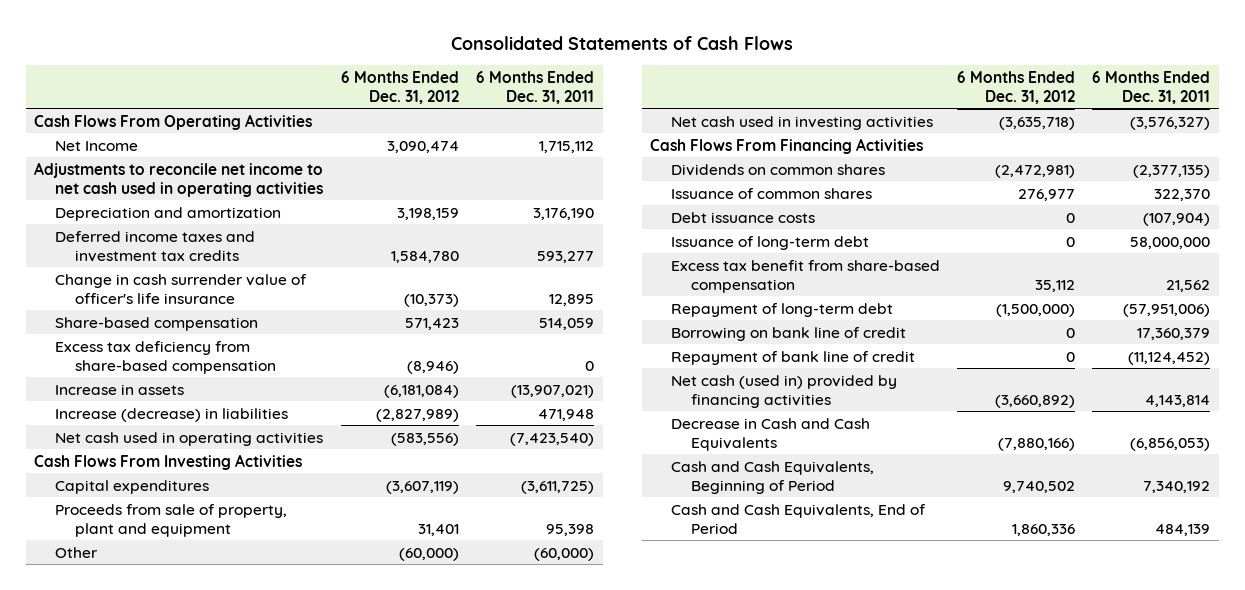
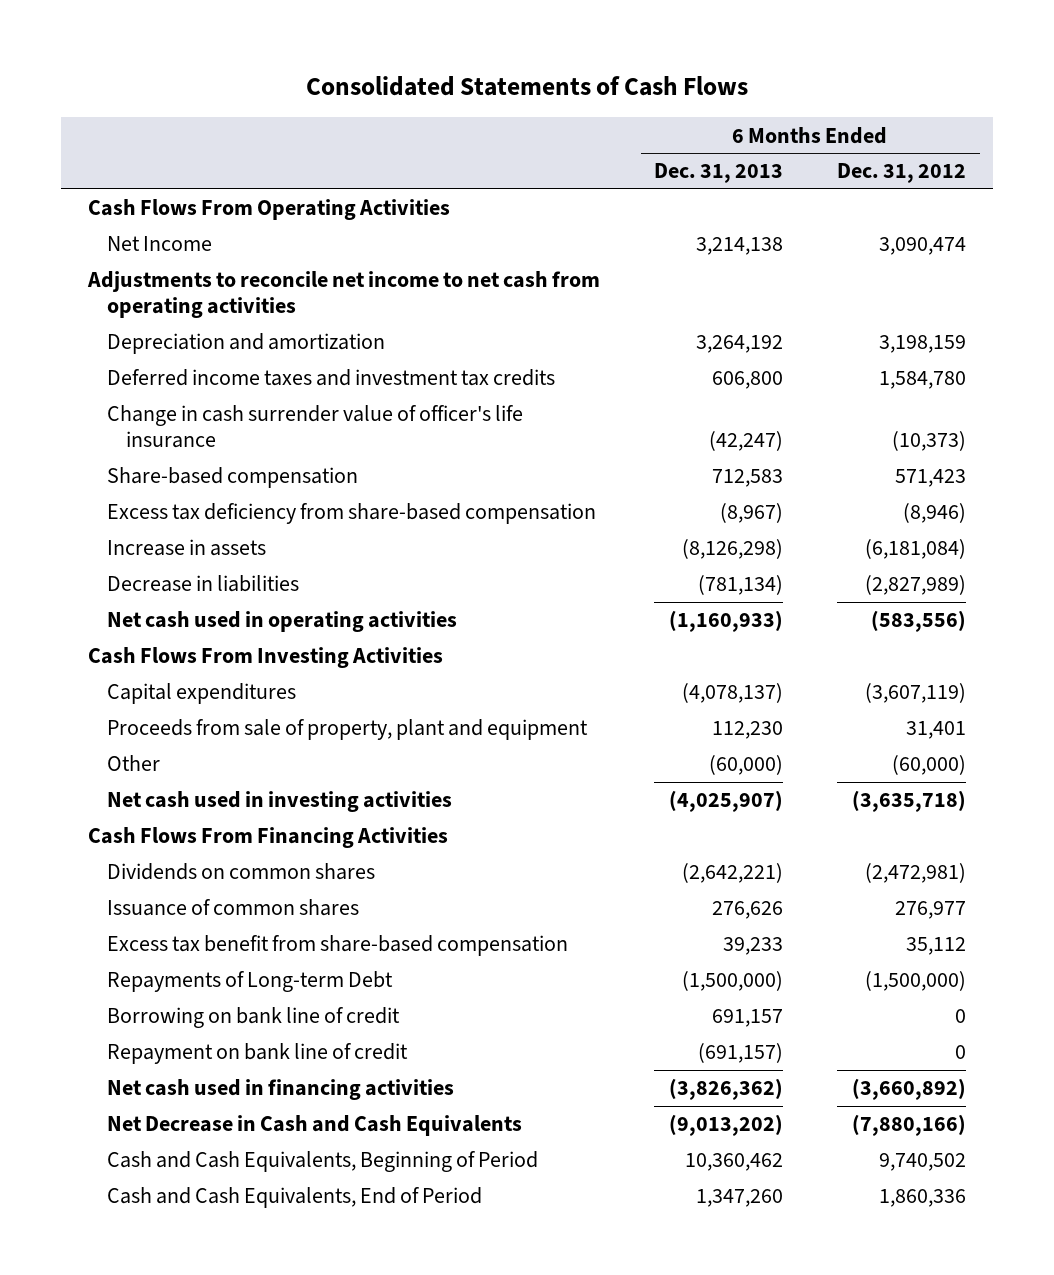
[476,70,595,104] 6 Months Ended Dec. 31, 2011 -> none
none -> [654,163,784,184] Dec. 31, 2013
[34,161,324,197] Adjustments to reconcile net income to net cash used in operating activities -> [87,271,601,318] Adjustments to reconcile net income to net cash from operating activities
[54,407,288,422] Increase (decrease) in liabilities -> [107,575,300,593] Decrease in liabilities
[670,211,815,223] Debt issuance costs -> none
[670,235,869,250] Issuance of long-term debt -> none
[670,302,893,317] Repayment of long-term debt -> [107,971,394,993] Repayments of Long-term Debt
[670,350,915,365] Repayment of bank line of credit -> [107,1043,409,1065] Repayment on bank line of credit
[670,374,897,408] Net cash (used in) provided by financing activities -> [107,1079,455,1101] Net cash used in financing activities
[670,417,870,451] Decrease in Cash and Cash Equivalents -> [107,1115,523,1137] Net Decrease in Cash and Cash Equivalents

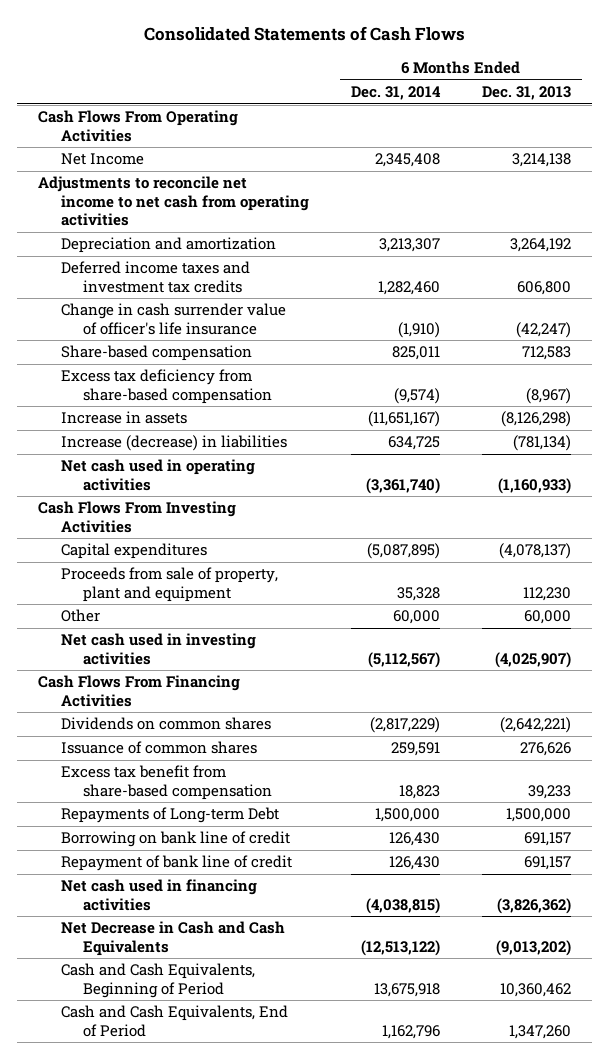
[837,163,967,184] Dec. 31, 2012 -> none
none -> [350,85,441,100] Dec. 31, 2014
[107,575,300,593] Decrease in liabilities -> [60,435,287,452] Increase (decrease) in liabilities
[709,755,784,776] (60,000) -> [524,610,572,625] 60,000
[682,971,784,992] (1,500,000) -> [506,808,572,823] 1,500,000
[107,1043,409,1065] Repayment on bank line of credit -> [60,855,292,872] Repayment of bank line of credit
[698,1043,784,1064] (691,157) -> [524,856,572,871] 691,157

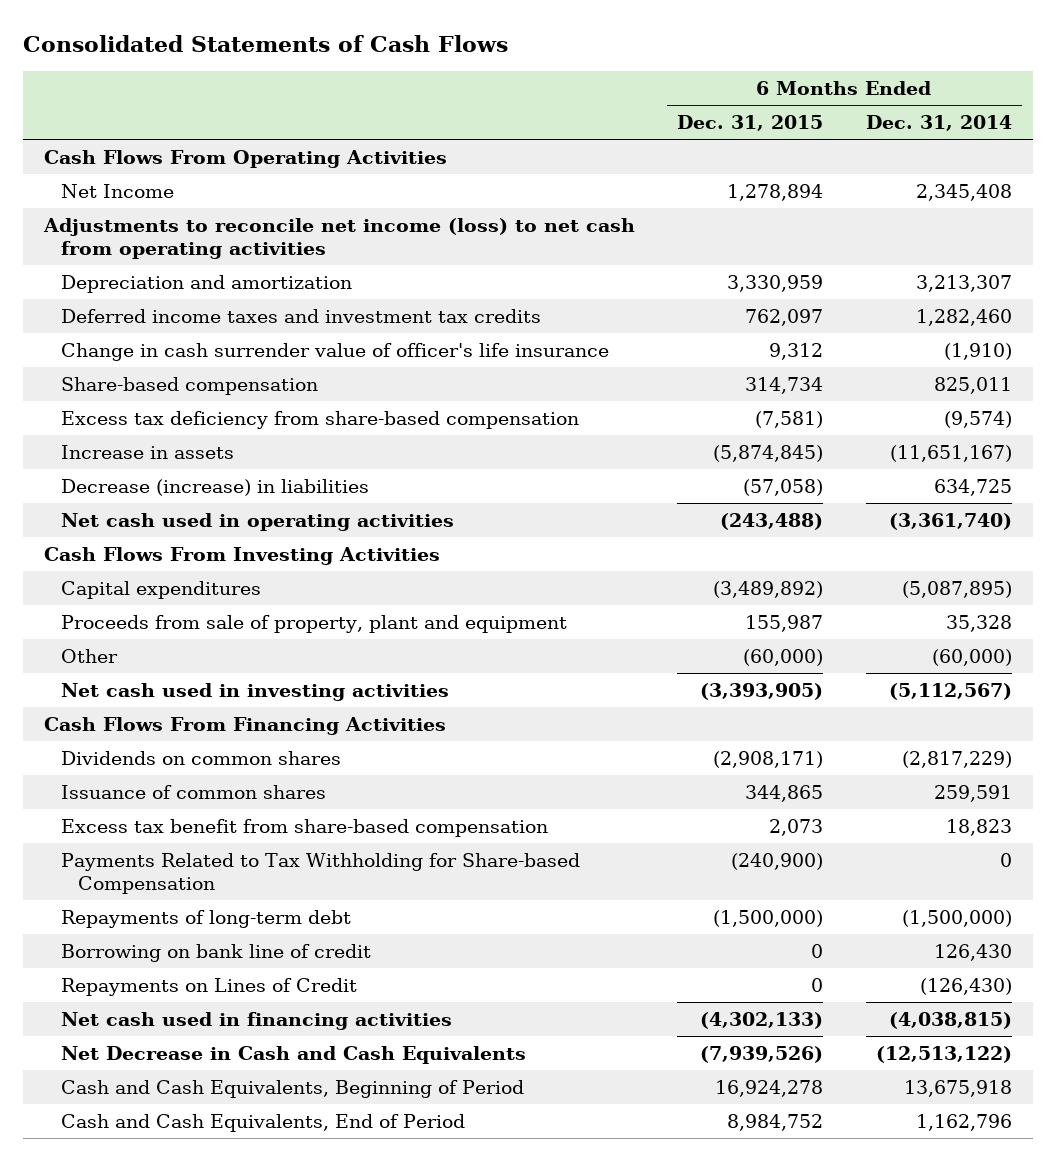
[482,85,572,100] Dec. 31, 2013 -> none
none -> [677,115,824,132] Dec. 31, 2015
[38,176,309,226] Adjustments to reconcile net income to net cash from operating activities -> [42,218,635,260] Adjustments to reconcile net income (loss) to net cash from operating activities
[60,435,287,452] Increase (decrease) in liabilities -> [60,479,369,497] Decrease (increase) in liabilities
[392,610,440,625] 60,000 -> [931,649,1012,667] (60,000)
none -> [60,853,580,895] Payments Related to Tax Withholding for Share-based Compensation
[60,807,279,824] Repayments of Long-term Debt -> [60,910,351,929] Repayments of long-term debt
[374,808,440,823] 1,500,000 -> [901,910,1012,928] (1,500,000)
[60,855,292,872] Repayment of bank line of credit -> [60,978,357,997] Repayments on Lines of Credit
[388,856,440,871] 126,430 -> [919,978,1012,996] (126,430)

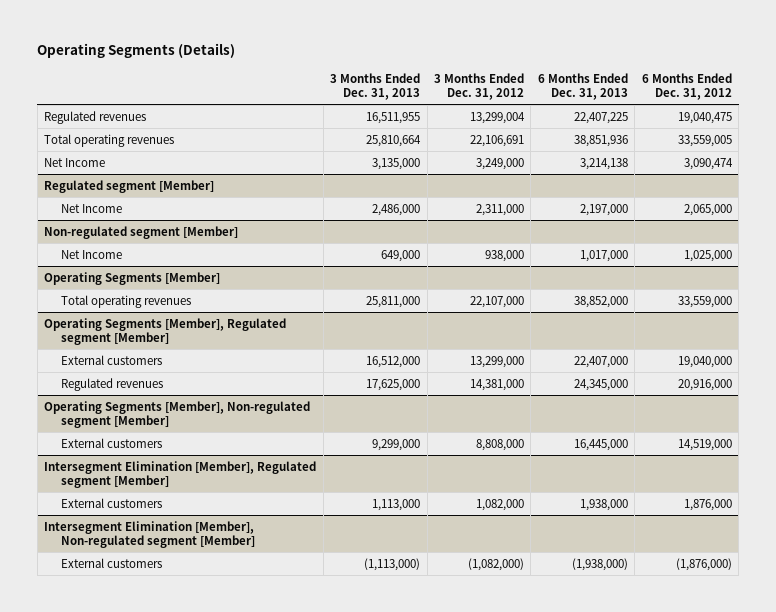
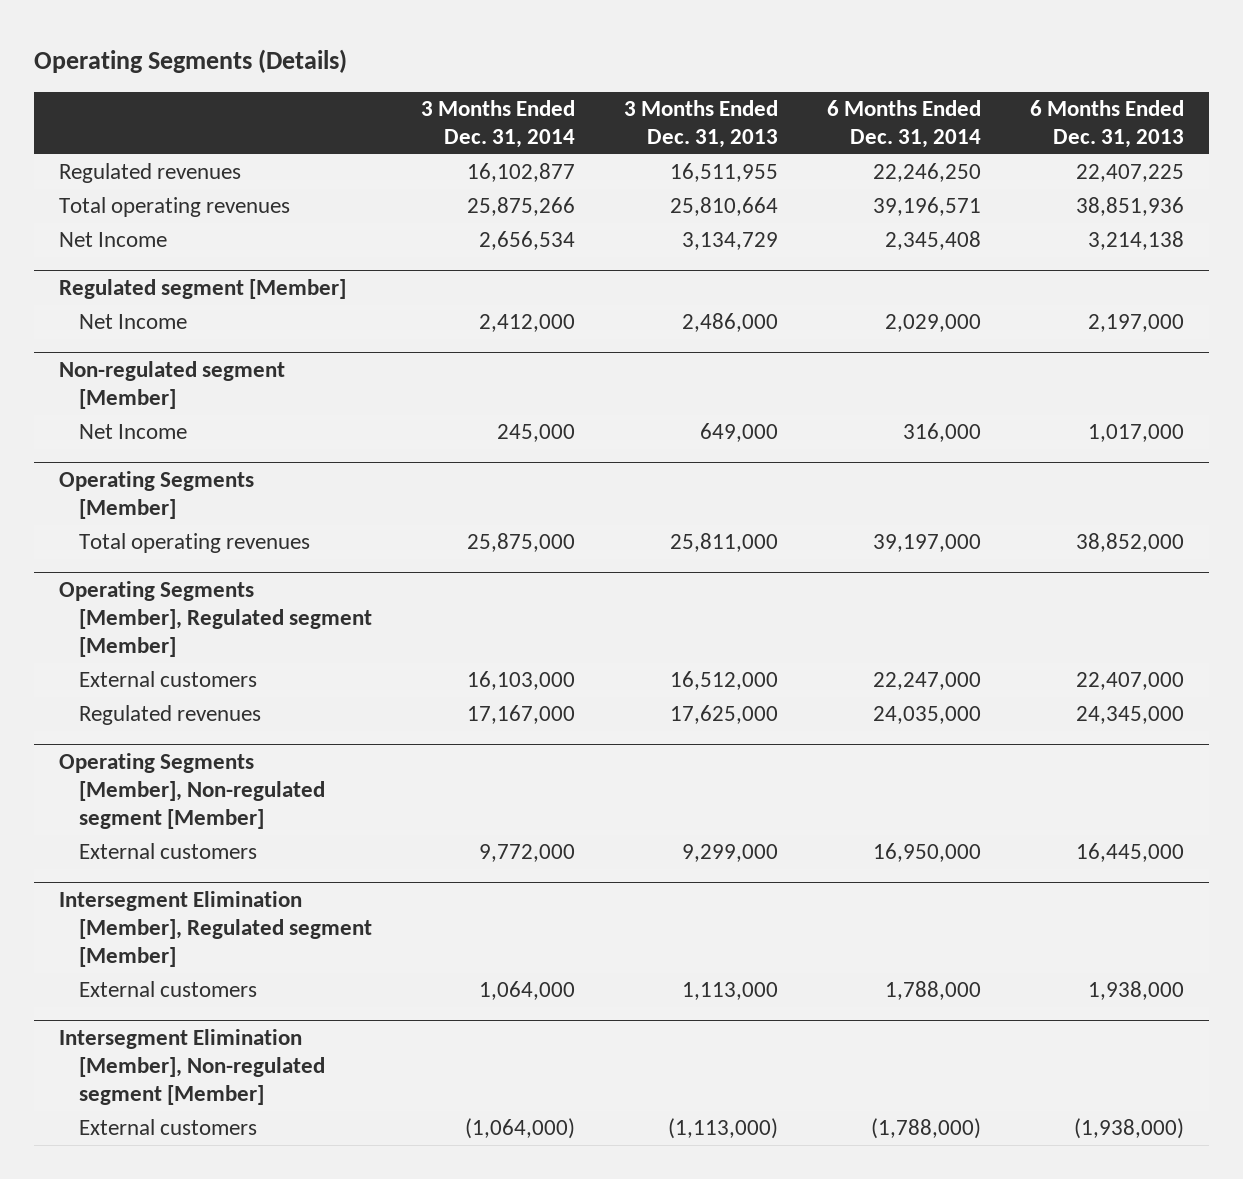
[434,72,525,101] 3 Months Ended Dec. 31, 2012 -> none
[641,72,732,101] 6 Months Ended Dec. 31, 2012 -> none
none -> [421,100,576,149] 3 Months Ended Dec. 31, 2014
none -> [827,100,982,149] 6 Months Ended Dec. 31, 2014
[372,157,421,170] 3,135,000 -> [682,232,779,251] 3,134,729

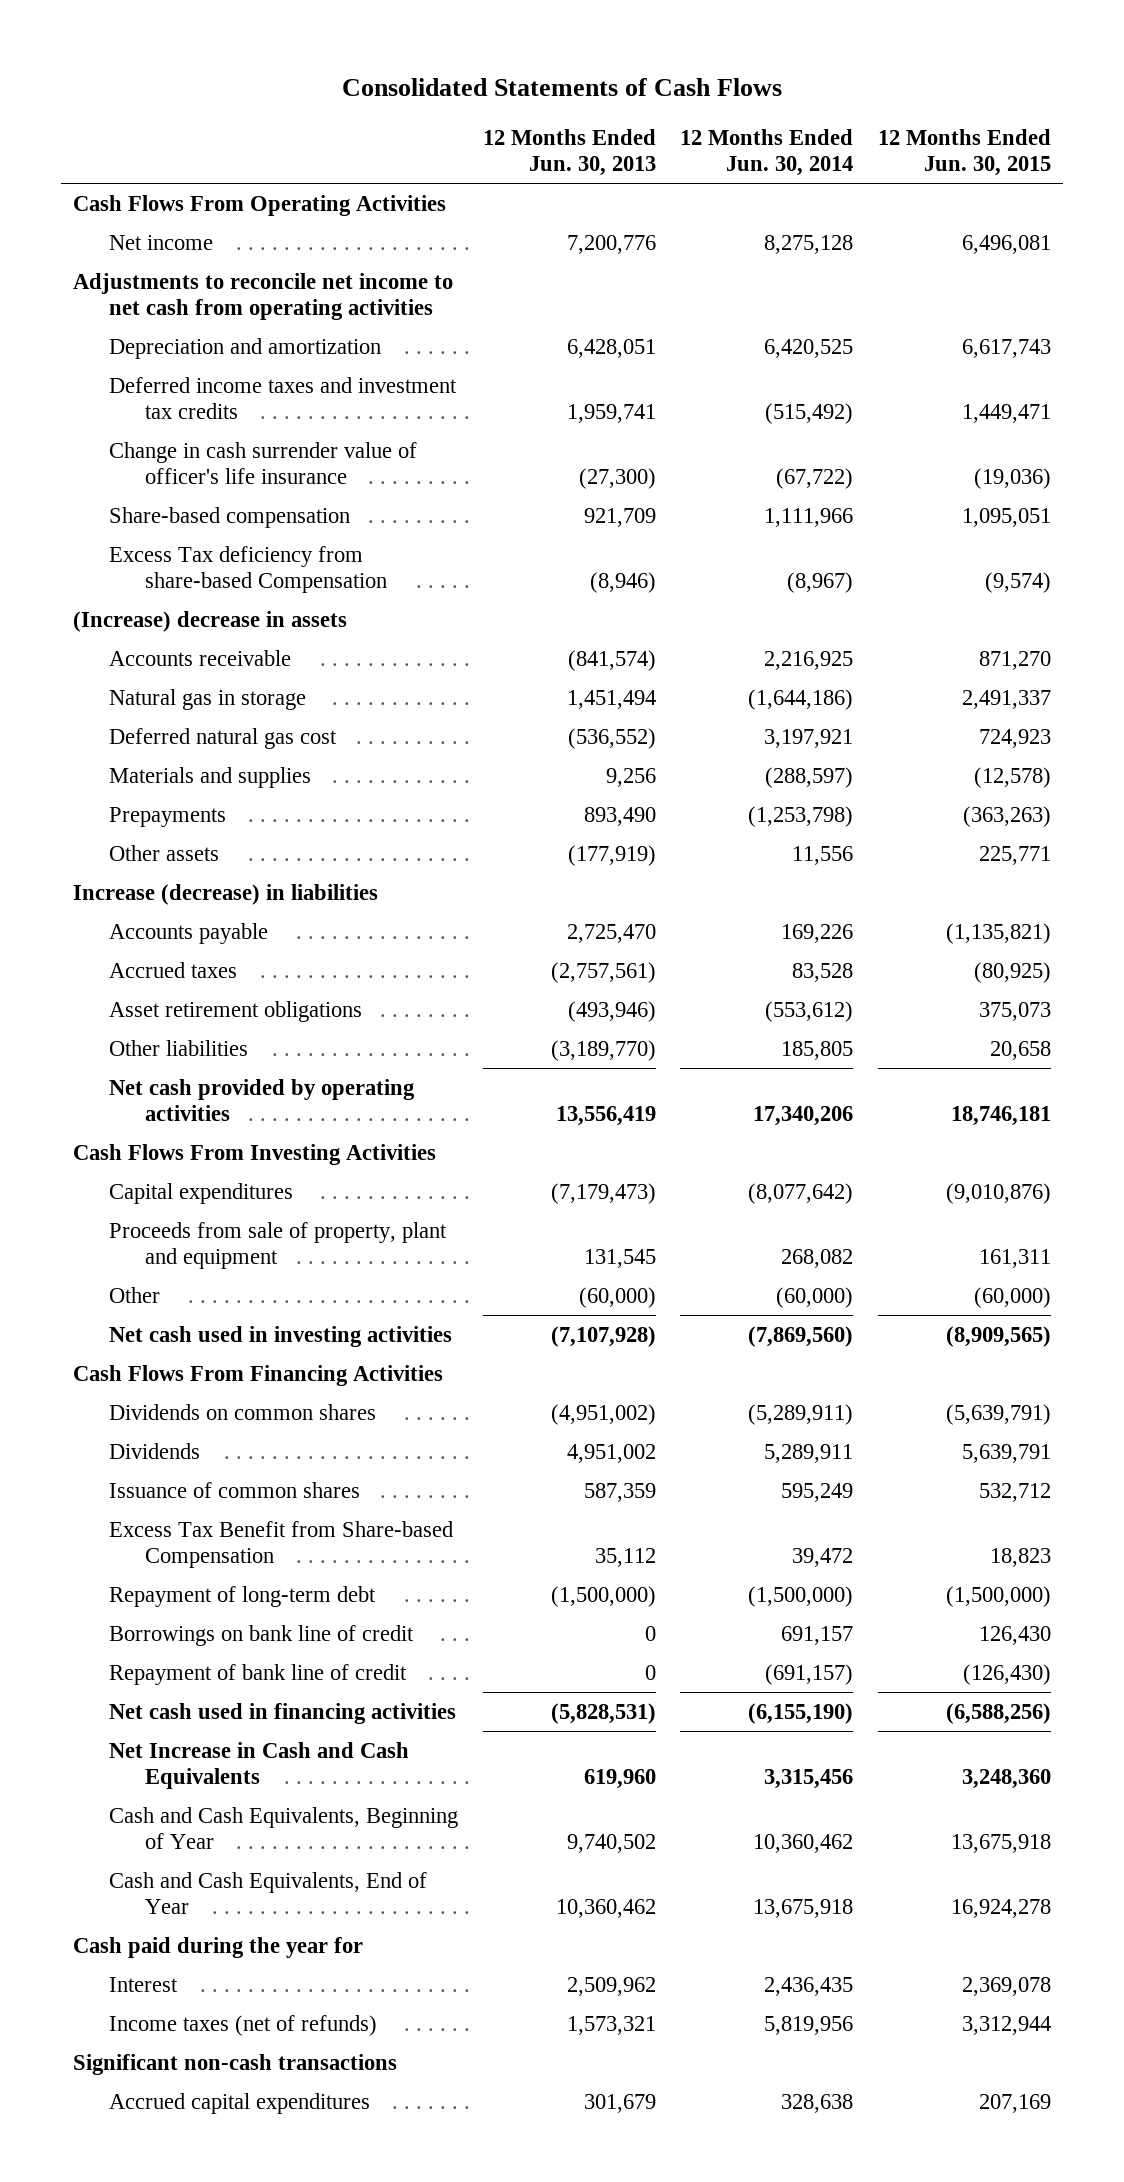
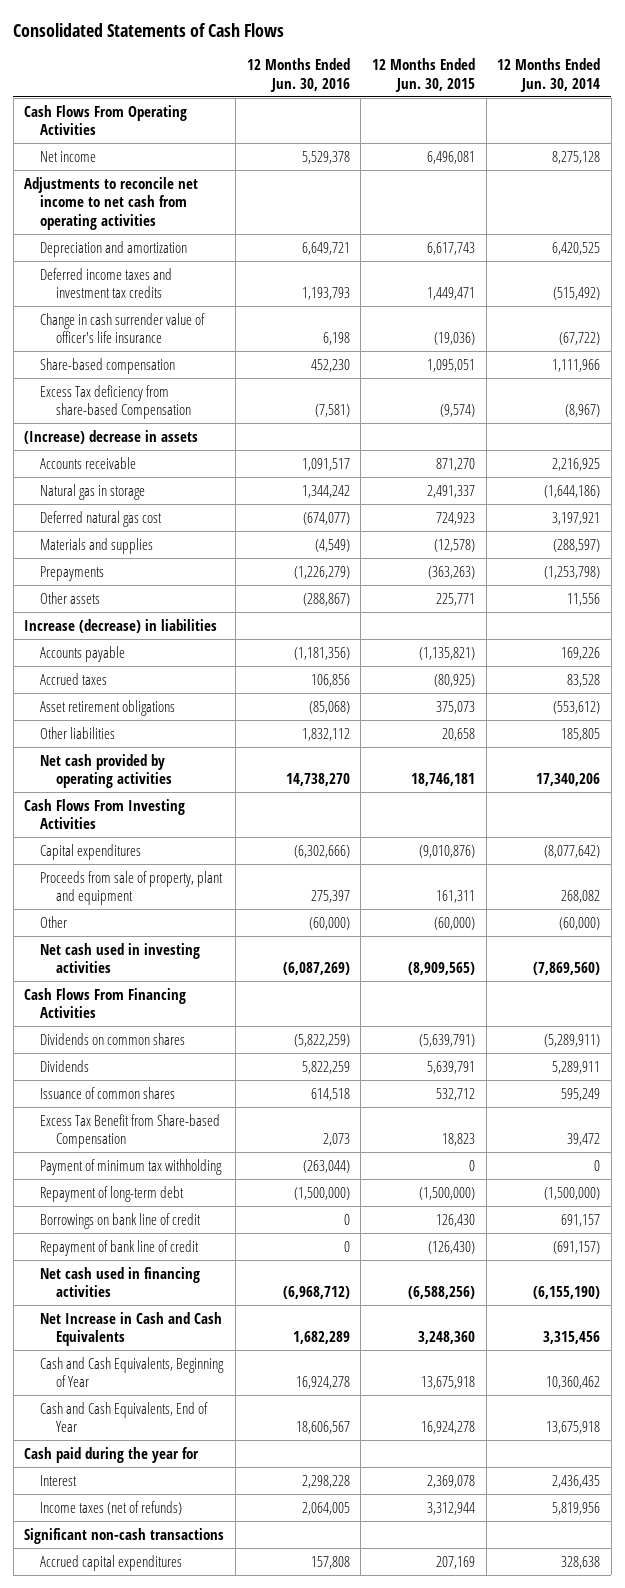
[482,129,656,177] 12 Months Ended Jun. 30, 2013 -> none
none -> [246,58,350,93] 12 Months Ended Jun. 30, 2016
none -> [40,1158,223,1175] Payment of minimum tax withholding

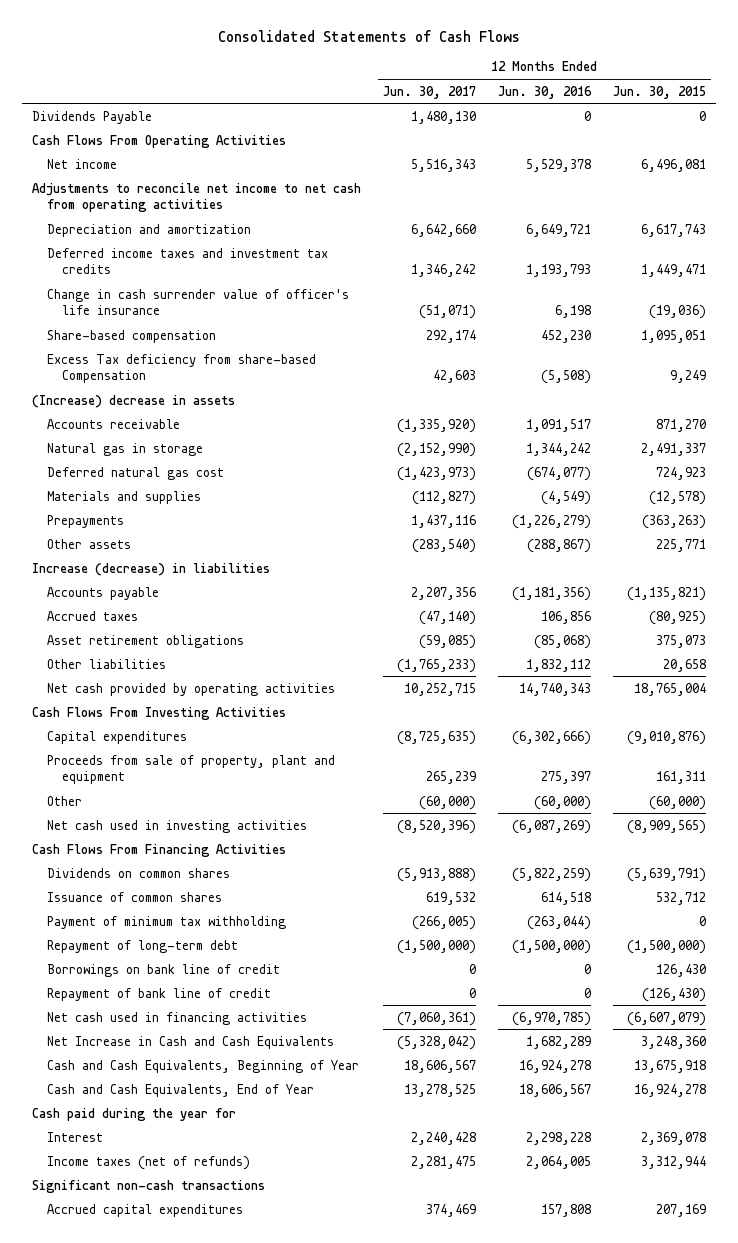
[497,58,601,93] 12 Months Ended Jun. 30, 2014 -> none
none -> [383,85,477,99] Jun. 30, 2017
none -> [32,110,153,124] Dividends Payable
[314,404,350,418] (7,581) -> [540,370,591,385] (5,508)
[439,404,475,418] (9,574) -> [669,370,706,384] 9,249
[285,773,350,787] 14,738,270 -> [518,682,591,696] 14,740,343
[410,773,475,787] 18,746,181 -> [633,682,706,696] 18,765,004
[40,1059,90,1072] Dividends -> none
[40,1113,221,1149] Excess Tax Benefit from Share-based Compensation -> none
[282,1286,350,1300] (6,968,712) -> [511,1011,591,1026] (6,970,785)
[407,1286,475,1300] (6,588,256) -> [626,1011,706,1026] (6,607,079)

